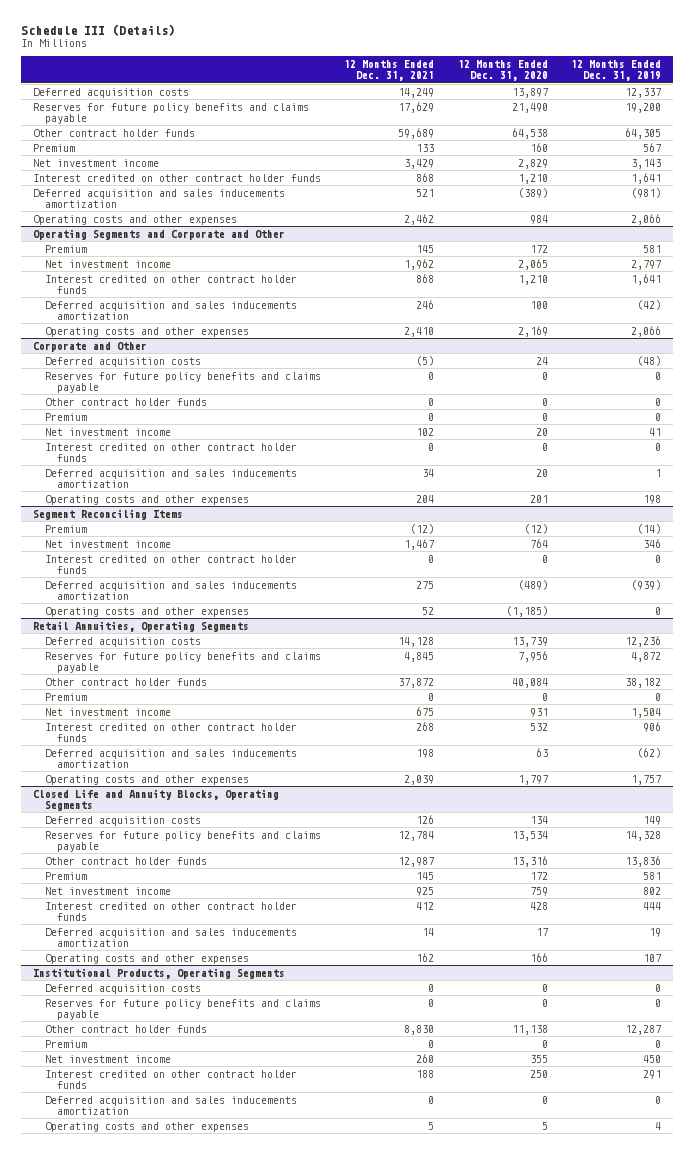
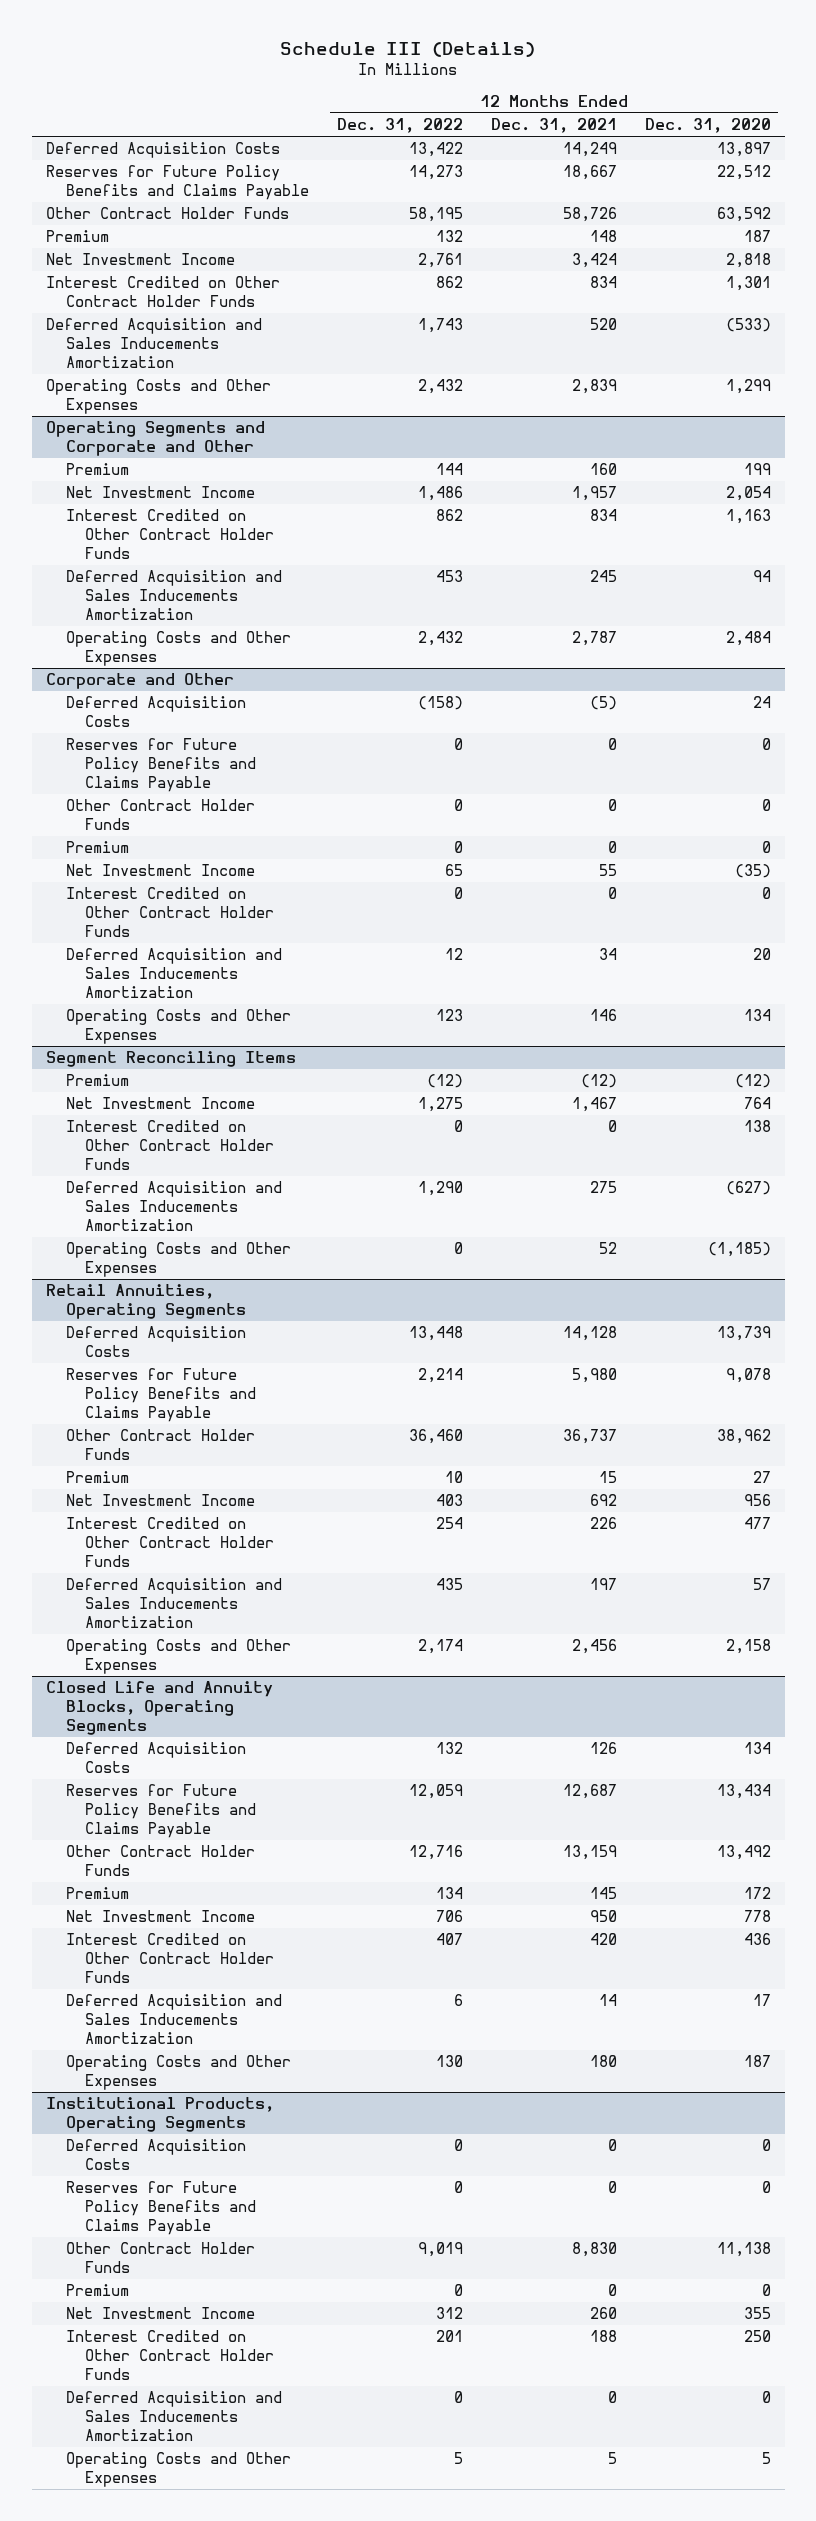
[571,60,662,82] 12 Months Ended Dec. 31, 2019 -> none
none -> [336,118,463,134] Dec. 31, 2022
[32,87,189,98] Deferred acquisition costs -> [45,142,280,159] Deferred Acquisition Costs
[32,102,309,124] Reserves for future policy benefits and claims payable -> [45,165,309,201] Reserves for Future Policy Benefits and Claims Payable
[398,101,435,113] 17,629 -> [562,165,617,181] 18,667
[511,102,548,113] 21,490 -> [716,165,771,181] 22,512
[32,128,195,137] Other contract holder funds -> [45,207,289,220] Other Contract Holder Funds
[398,127,435,139] 59,689 -> [562,207,617,223] 58,726
[511,127,548,139] 64,538 -> [716,207,771,223] 63,592
[416,143,435,152] 133 -> [589,230,617,243] 148
[529,142,548,152] 160 -> [743,230,771,243] 187
[32,158,159,167] Net investment income -> [45,253,235,266] Net Investment Income
[404,158,435,169] 3,429 -> [571,253,617,269] 3,424
[517,158,548,169] 2,829 -> [725,253,771,269] 2,818
[32,173,321,182] Interest credited on other contract holder funds -> [45,276,280,308] Interest Credited on Other Contract Holder Funds
[416,172,435,182] 868 -> [589,276,617,289] 834
[517,173,548,184] 1,210 -> [725,276,771,292] 1,301
[32,188,285,208] Deferred acquisition and sales inducements amortization -> [45,318,262,369] Deferred Acquisition and Sales Inducements Amortization
[416,188,435,197] 521 -> [589,318,617,331] 520
[517,187,548,198] (389) -> [725,318,771,333] (533)
[32,214,237,225] Operating costs and other expenses -> [45,379,271,415] Operating Costs and Other Expenses
[404,213,435,225] 2,462 -> [571,379,617,395] 2,839
[529,214,548,224] 984 -> [725,379,771,395] 1,299
[416,244,435,253] 145 -> [589,463,617,476] 160
[529,244,548,253] 172 -> [743,463,771,476] 199
[44,259,171,268] Net investment income -> [65,486,255,499] Net Investment Income
[404,258,435,270] 1,962 -> [571,486,617,502] 1,957
[517,258,548,270] 2,065 -> [725,486,771,502] 2,054
[44,274,297,294] Interest credited on other contract holder funds -> [65,509,275,560] Interest Credited on Other Contract Holder Funds
[416,273,435,283] 868 -> [589,509,617,522] 834
[517,274,548,285] 1,210 -> [725,509,771,525] 1,163
[44,300,297,320] Deferred acquisition and sales inducements amortization -> [65,570,282,621] Deferred Acquisition and Sales Inducements Amortization
[416,299,435,309] 246 -> [589,570,617,583] 245
[529,300,548,309] 100 -> [752,570,771,583] 94
[44,326,249,337] Operating costs and other expenses -> [65,631,291,667] Operating Costs and Other Expenses
[404,326,435,337] 2,410 -> [571,631,617,647] 2,787
[517,325,548,337] 2,169 -> [725,631,771,647] 2,484
[44,356,201,367] Deferred acquisition costs -> [65,696,246,728] Deferred Acquisition Costs
[44,371,321,393] Reserves for future policy benefits and claims payable -> [65,738,257,793] Reserves for Future Policy Benefits and Claims Payable
[44,397,207,406] Other contract holder funds -> [65,799,255,831] Other Contract Holder Funds
[44,427,171,436] Net investment income -> [65,864,255,877] Net Investment Income
[416,427,435,436] 102 -> [598,864,617,877] 55
[535,427,548,436] 20 -> [734,864,771,879] (35)
[44,442,297,462] Interest credited on other contract holder funds -> [65,887,275,938] Interest Credited on Other Contract Holder Funds
[44,468,297,488] Deferred acquisition and sales inducements amortization -> [65,948,282,999] Deferred Acquisition and Sales Inducements Amortization
[44,494,249,505] Operating costs and other expenses -> [65,1009,291,1045] Operating Costs and Other Expenses
[416,494,435,503] 204 -> [589,1009,617,1022] 146
[529,494,548,503] 201 -> [743,1009,771,1022] 134
[44,539,171,548] Net investment income -> [65,1097,255,1110] Net Investment Income
[44,554,297,574] Interest credited on other contract holder funds -> [65,1120,275,1171] Interest Credited on Other Contract Holder Funds
[541,554,548,563] 0 -> [743,1120,771,1133] 138
[44,580,297,600] Deferred acquisition and sales inducements amortization -> [65,1181,282,1232] Deferred Acquisition and Sales Inducements Amortization
[517,579,548,590] (489) -> [725,1181,771,1196] (627)
[44,606,249,617] Operating costs and other expenses -> [65,1242,291,1278] Operating Costs and Other Expenses
[44,636,201,647] Deferred acquisition costs -> [65,1326,246,1358] Deferred Acquisition Costs
[44,651,321,673] Reserves for future policy benefits and claims payable -> [65,1368,257,1423] Reserves for Future Policy Benefits and Claims Payable
[404,651,435,662] 4,845 -> [571,1368,617,1384] 5,980
[517,650,548,662] 7,956 -> [725,1368,771,1384] 9,078
[44,677,207,686] Other contract holder funds -> [65,1429,255,1461] Other Contract Holder Funds
[398,677,435,688] 37,872 -> [562,1429,617,1445] 36,737
[511,677,548,688] 40,084 -> [716,1429,771,1445] 38,962
[428,692,435,701] 0 -> [598,1471,617,1484] 15
[541,692,548,701] 0 -> [752,1471,771,1484] 27
[44,707,171,716] Net investment income -> [65,1494,255,1507] Net Investment Income
[416,706,435,716] 675 -> [589,1494,617,1507] 692
[529,707,548,717] 931 -> [743,1494,771,1507] 956
[44,722,297,742] Interest credited on other contract holder funds -> [65,1517,275,1568] Interest Credited on Other Contract Holder Funds
[416,721,435,731] 268 -> [589,1517,617,1530] 226
[529,722,548,731] 532 -> [743,1517,771,1530] 477
[44,748,297,768] Deferred acquisition and sales inducements amortization -> [65,1578,282,1629] Deferred Acquisition and Sales Inducements Amortization
[416,748,435,758] 198 -> [589,1578,617,1591] 197
[535,747,548,757] 63 -> [752,1578,771,1591] 57
[44,774,249,785] Operating costs and other expenses -> [65,1639,291,1675] Operating Costs and Other Expenses
[404,774,435,785] 2,039 -> [571,1639,617,1655] 2,456
[517,774,548,785] 1,797 -> [725,1639,771,1655] 2,158
[44,815,201,826] Deferred acquisition costs -> [65,1742,246,1774] Deferred Acquisition Costs
[44,830,321,852] Reserves for future policy benefits and claims payable -> [65,1784,257,1839] Reserves for Future Policy Benefits and Claims Payable
[398,830,435,841] 12,784 -> [562,1784,617,1800] 12,687
[511,830,548,841] 13,534 -> [716,1784,771,1800] 13,434
[44,856,207,865] Other contract holder funds -> [65,1845,255,1877] Other Contract Holder Funds
[398,856,435,867] 12,987 -> [562,1845,617,1861] 13,159
[511,855,548,867] 13,316 -> [716,1845,771,1861] 13,492
[44,886,171,895] Net investment income -> [65,1910,255,1923] Net Investment Income
[416,886,435,896] 925 -> [589,1910,617,1923] 950
[529,886,548,896] 759 -> [743,1910,771,1923] 778
[44,901,297,921] Interest credited on other contract holder funds -> [65,1933,275,1984] Interest Credited on Other Contract Holder Funds
[416,901,435,910] 412 -> [589,1933,617,1946] 420
[529,901,548,910] 428 -> [743,1933,771,1946] 436
[44,927,297,947] Deferred acquisition and sales inducements amortization -> [65,1994,282,2045] Deferred Acquisition and Sales Inducements Amortization
[44,953,249,964] Operating costs and other expenses -> [65,2055,291,2091] Operating Costs and Other Expenses
[416,952,435,962] 162 -> [589,2055,617,2068] 180
[529,952,548,962] 166 -> [743,2055,771,2068] 187
[44,983,201,994] Deferred acquisition costs -> [65,2139,246,2171] Deferred Acquisition Costs
[44,998,321,1020] Reserves for future policy benefits and claims payable -> [65,2181,257,2236] Reserves for Future Policy Benefits and Claims Payable
[44,1024,207,1033] Other contract holder funds -> [65,2242,255,2274] Other Contract Holder Funds
[44,1054,171,1063] Net investment income -> [65,2307,255,2320] Net Investment Income
[44,1069,297,1089] Interest credited on other contract holder funds -> [65,2330,275,2381] Interest Credited on Other Contract Holder Funds
[44,1095,297,1115] Deferred acquisition and sales inducements amortization -> [65,2391,282,2442] Deferred Acquisition and Sales Inducements Amortization
[44,1121,249,1132] Operating costs and other expenses -> [65,2452,291,2488] Operating Costs and Other Expenses

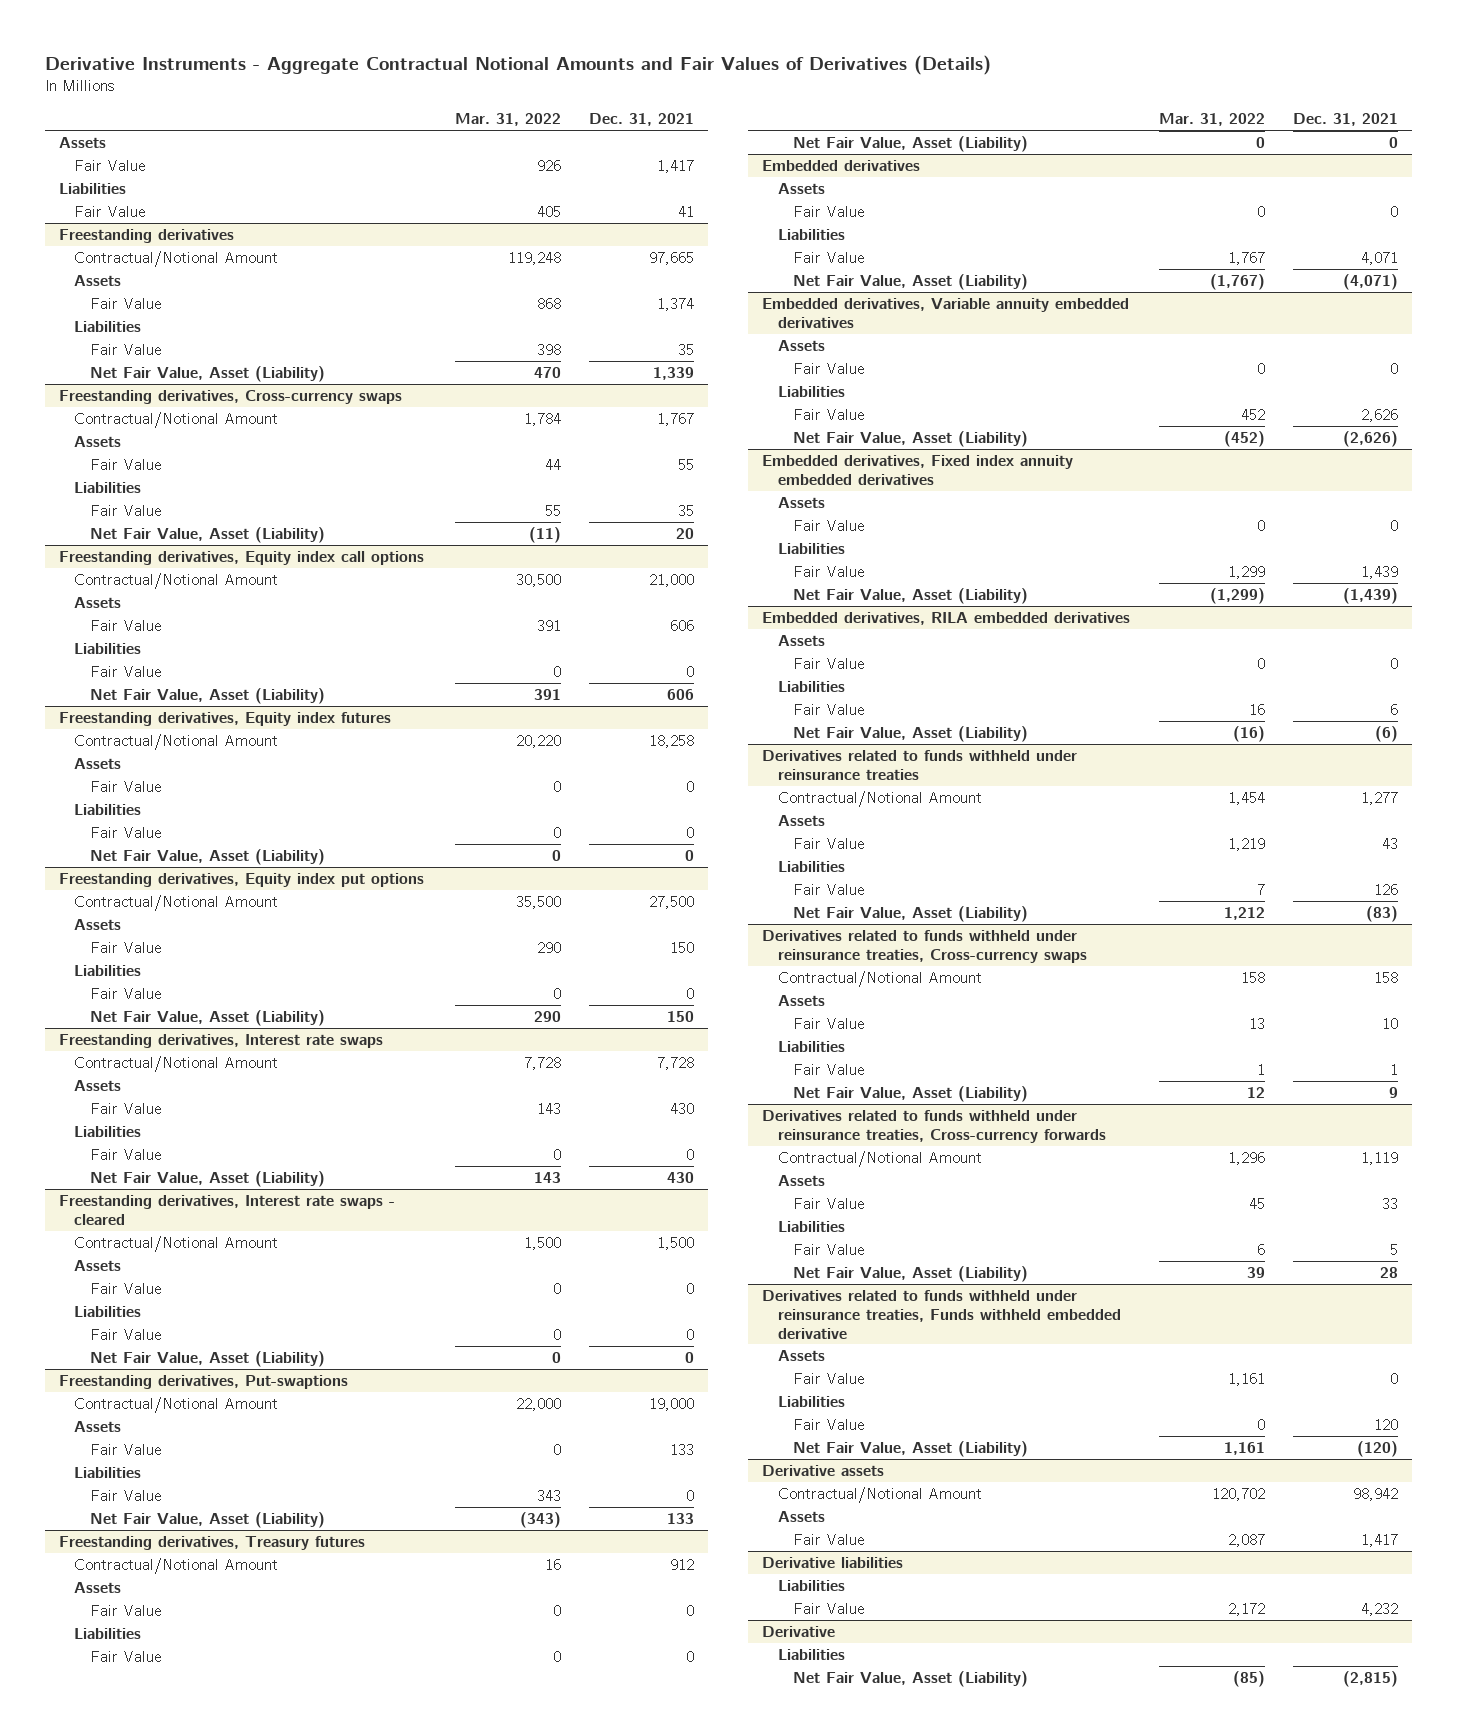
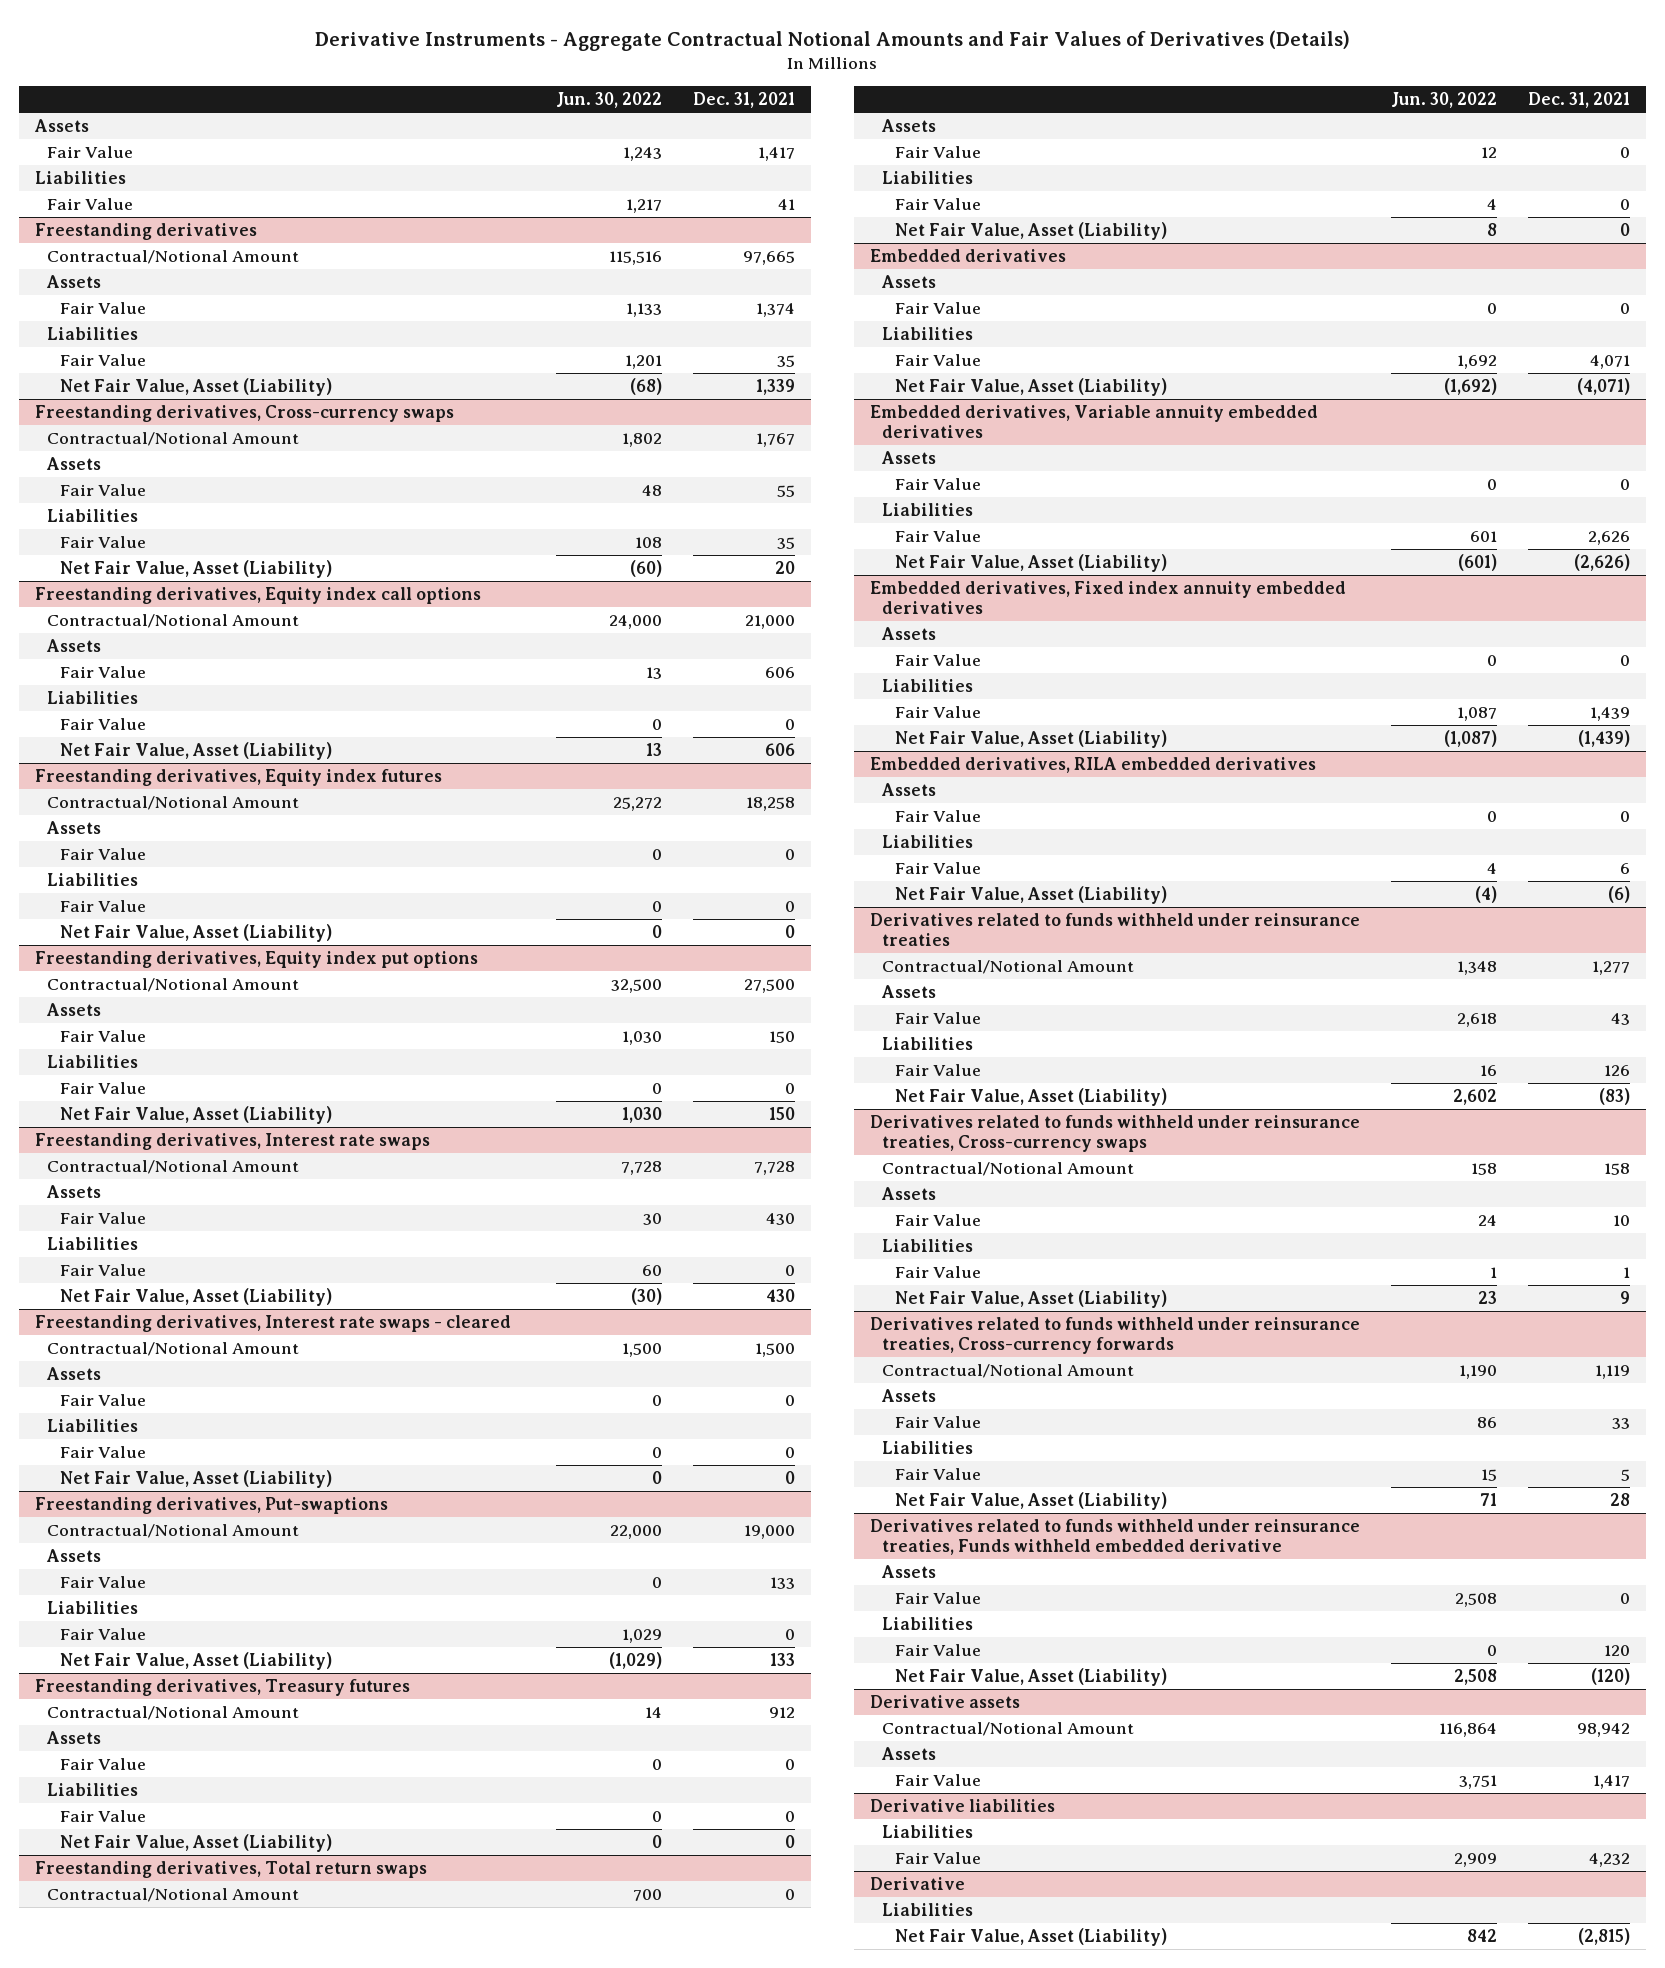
[455,113,562,127] Mar. 31, 2022 -> none
none -> [555,92,662,109] Jun. 30, 2022
none -> [34,1860,427,1878] Freestanding derivatives, Total return swaps
none -> [47,1887,300,1902] Contractual/Notional Amount
none -> [881,118,937,132] Assets
none -> [894,145,981,158] Fair Value
none -> [882,170,974,184] Liabilities
none -> [894,197,981,210] Fair Value
none -> [894,221,1167,240] Net Fair Value, Asset (Liability)

